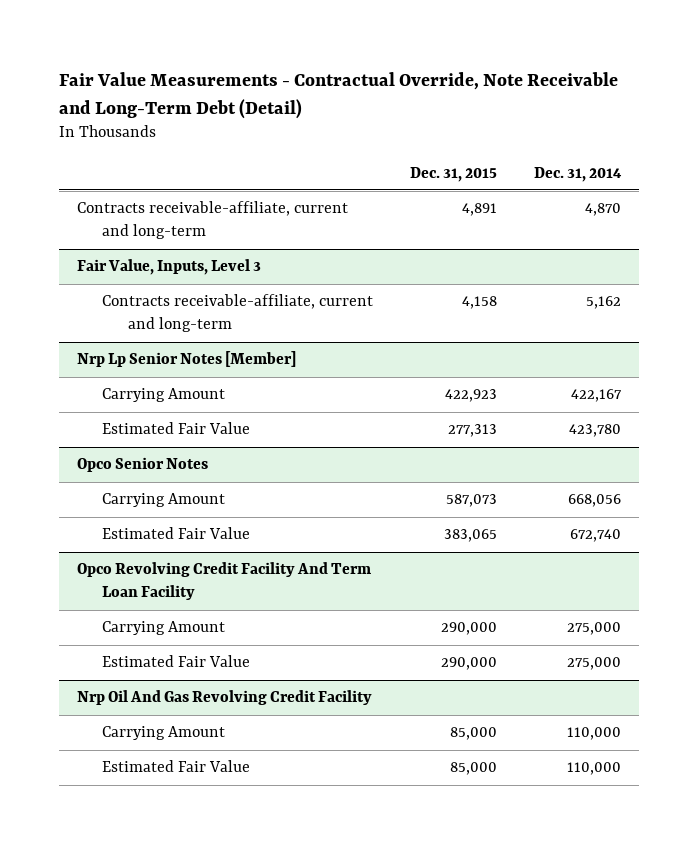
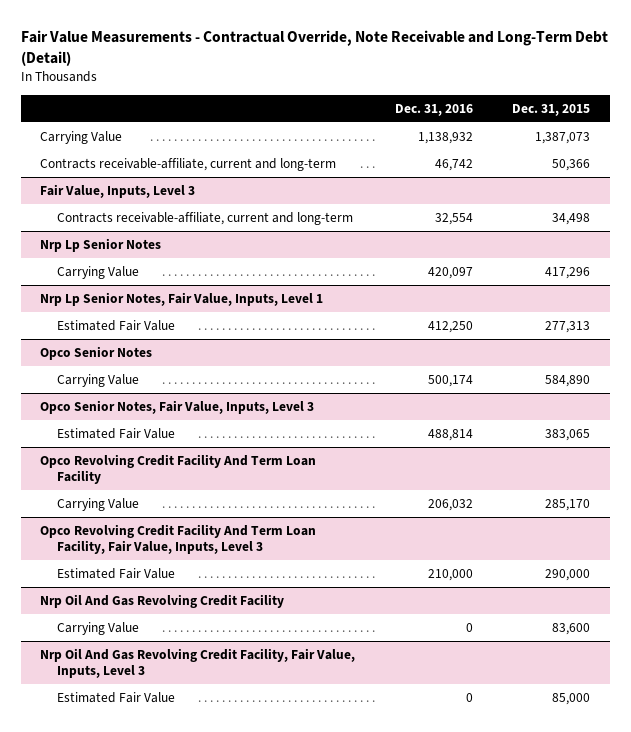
[533,166,622,182] Dec. 31, 2014 -> none
none -> [394,103,473,116] Dec. 31, 2016
none -> [40,130,123,144] Carrying Value
[462,203,498,217] 4,891 -> [552,158,591,171] 50,366
[462,296,498,310] 4,158 -> [552,212,591,225] 34,498
[77,351,297,368] Nrp Lp Senior Notes [Member] -> [40,237,162,252] Nrp Lp Senior Notes
[102,388,226,403] Carrying Amount -> [56,265,139,279] Carrying Value
[445,389,498,403] 422,923 -> [545,266,591,279] 417,296
none -> [40,291,324,306] Nrp Lp Senior Notes, Fair Value, Inputs, Level 1
[102,493,226,508] Carrying Amount -> [56,373,139,387] Carrying Value
[446,494,498,508] 587,073 -> [545,374,591,387] 584,890
none -> [40,399,315,414] Opco Senior Notes, Fair Value, Inputs, Level 3
[102,621,226,636] Carrying Amount -> [56,497,139,511] Carrying Value
[441,622,498,636] 290,000 -> [545,498,591,511] 285,170
none -> [40,523,317,555] Opco Revolving Credit Facility And Term Loan Facility, Fair Value, Inputs, Level 3
[102,726,226,741] Carrying Amount -> [56,621,139,635] Carrying Value
[450,727,498,741] 85,000 -> [552,622,591,635] 83,600
none -> [40,647,356,679] Nrp Oil And Gas Revolving Credit Facility, Fair Value, Inputs, Level 3

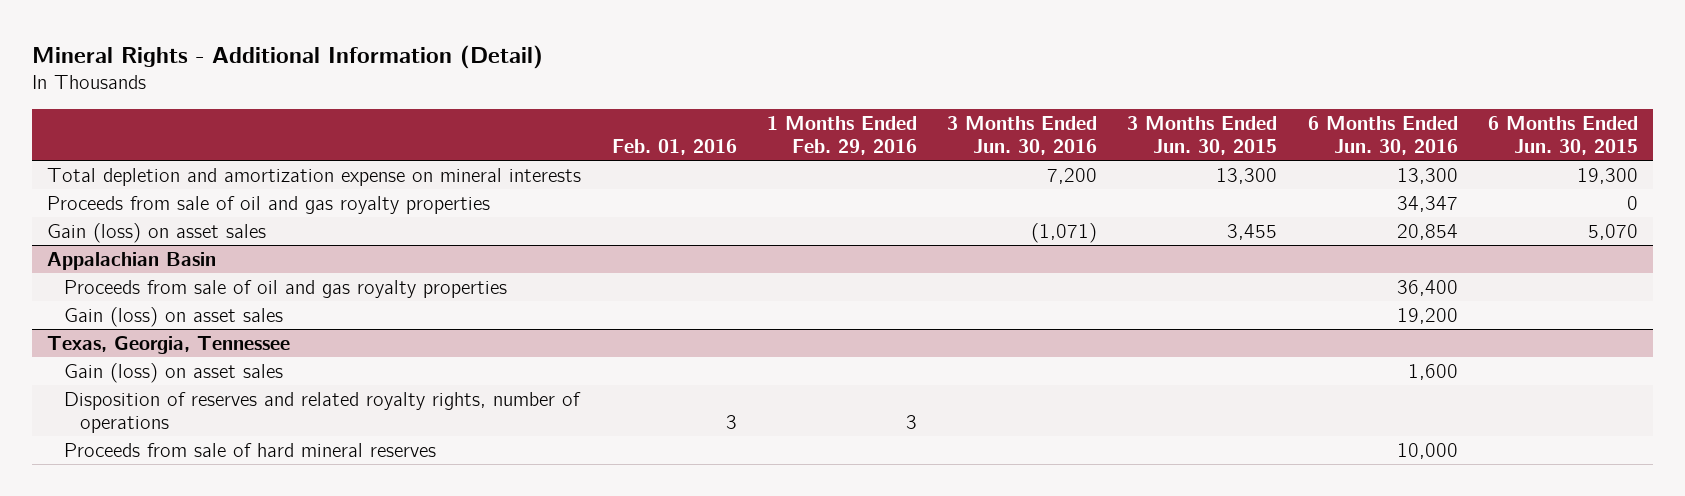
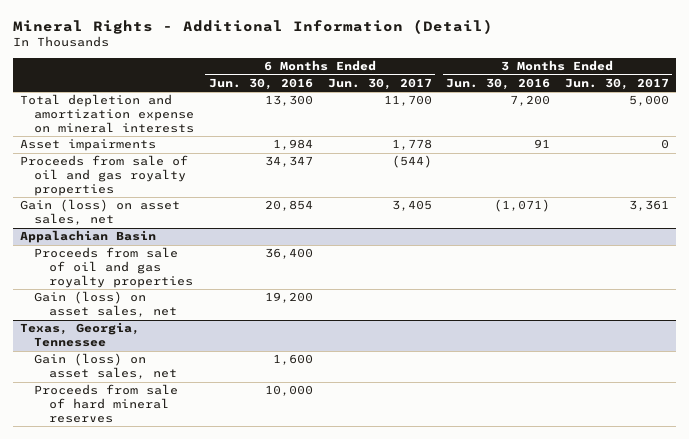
[611,138,737,155] Feb. 01, 2016 -> none
[766,115,917,155] 1 Months Ended Feb. 29, 2016 -> none
[1127,115,1278,155] 3 Months Ended Jun. 30, 2015 -> none
[1488,115,1639,155] 6 Months Ended Jun. 30, 2015 -> none
none -> [327,78,432,91] Jun. 30, 2017
none -> [564,78,669,91] Jun. 30, 2017
none -> [20,139,157,152] Asset impairments
[47,222,267,243] Gain (loss) on asset sales -> [20,199,181,226] Gain (loss) on asset sales, net
[63,306,283,327] Gain (loss) on asset sales -> [34,291,177,318] Gain (loss) on asset sales, net
[63,391,581,433] Disposition of reserves and related royalty rights, number of operations -> none
[63,362,283,383] Gain (loss) on asset sales -> [34,353,177,380] Gain (loss) on asset sales, net

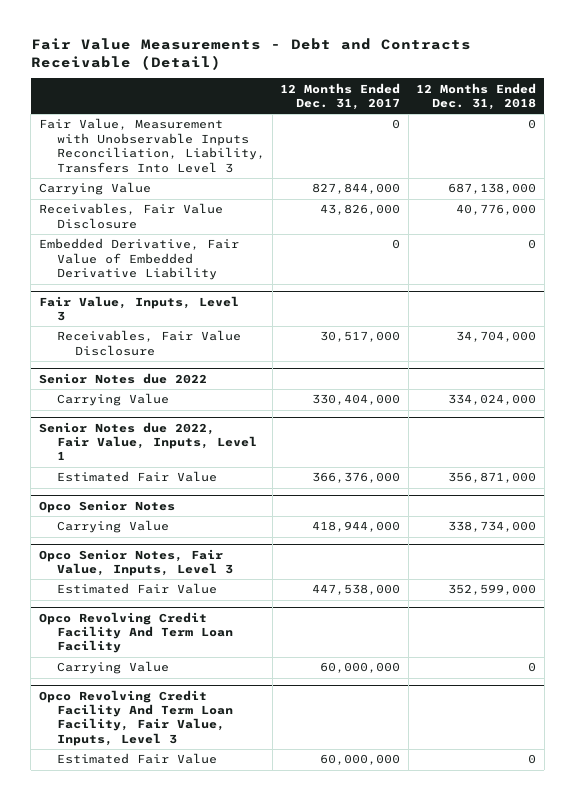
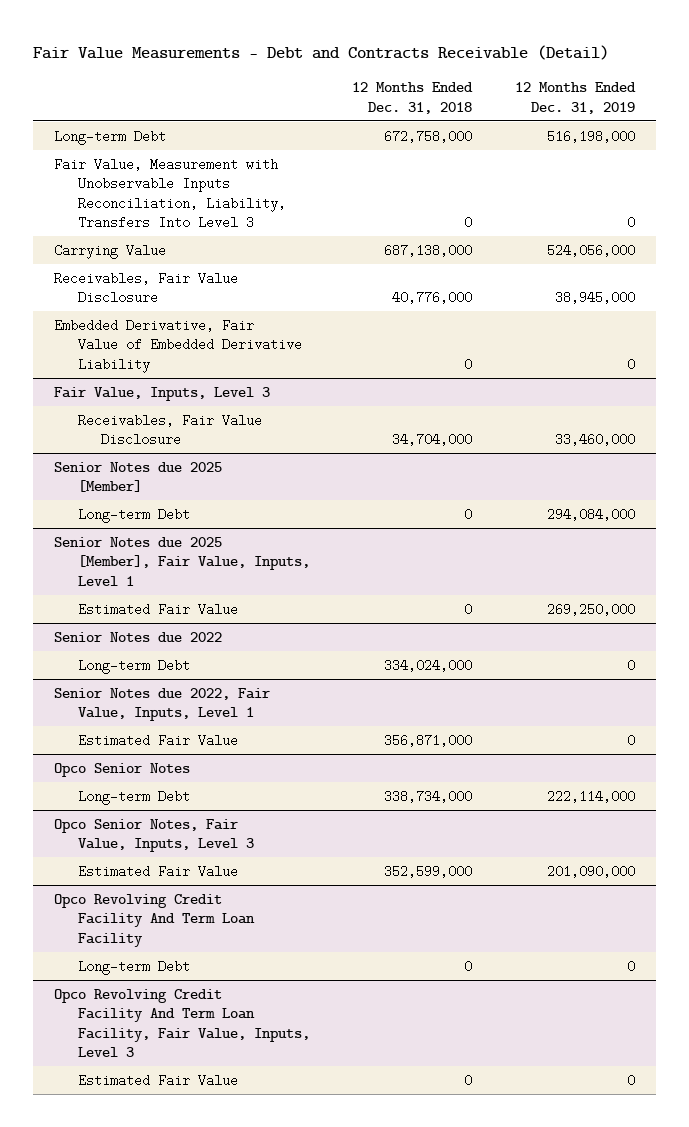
[280,82,401,111] 12 Months Ended Dec. 31, 2017 -> none
none -> [514,82,636,114] 12 Months Ended Dec. 31, 2019
none -> [54,129,167,145] Long-term Debt
none -> [54,461,223,493] Senior Notes due 2025 [Member]
none -> [77,507,190,523] Long-term Debt
none -> [54,536,310,586] Senior Notes due 2025 [Member], Fair Value, Inputs, Level 1
none -> [77,602,238,616] Estimated Fair Value
[56,393,169,407] Carrying Value -> [77,658,190,674] Long-term Debt
[56,520,169,534] Carrying Value -> [77,789,190,805] Long-term Debt
[56,661,169,675] Carrying Value -> none
none -> [77,959,190,975] Long-term Debt

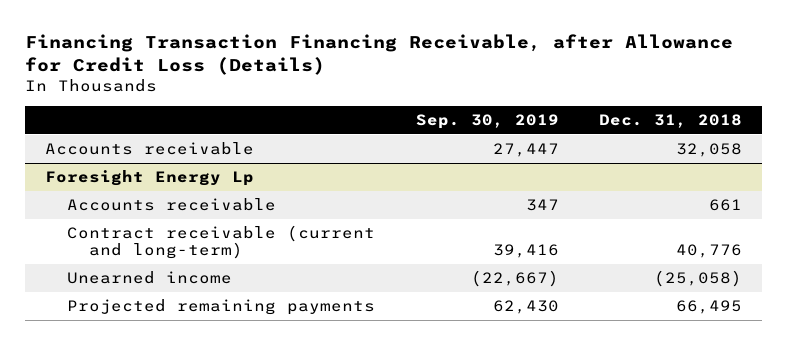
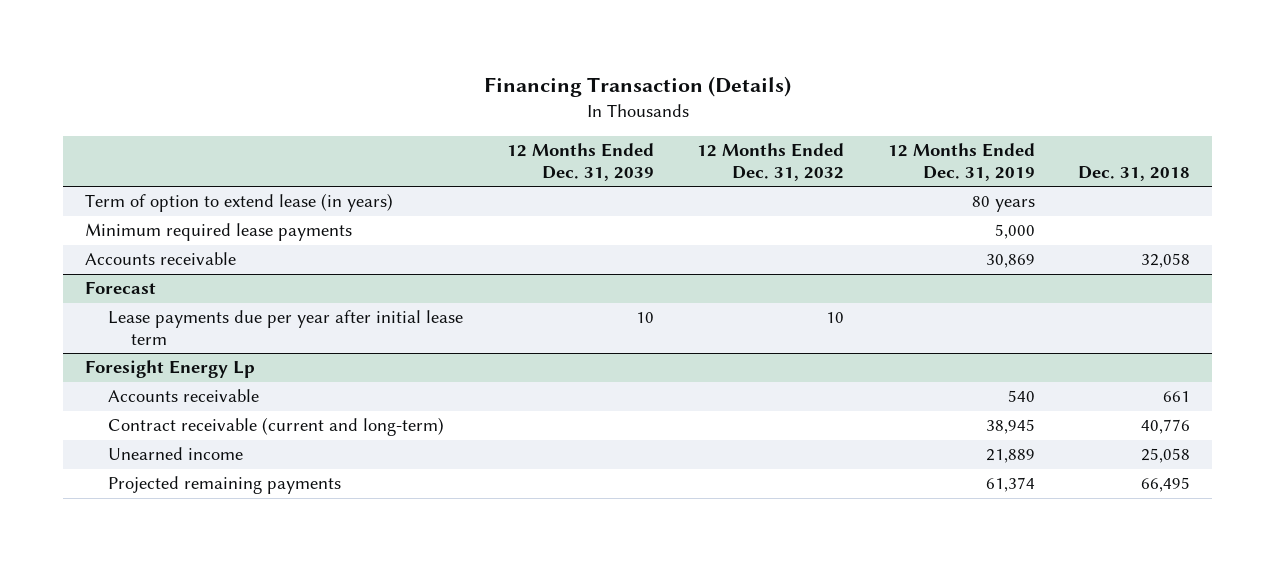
[24,33,733,75] Financing Transaction Financing Receivable, after Allowance for Credit Loss (Details) -> [483,76,791,98] Financing Transaction (Details)
[415,114,559,130] Sep. 30, 2019 -> none
none -> [506,143,654,181] 12 Months Ended Dec. 31, 2039
none -> [697,143,845,181] 12 Months Ended Dec. 31, 2032
none -> [887,143,1035,181] 12 Months Ended Dec. 31, 2019
none -> [85,193,394,213] Term of option to extend lease (in years)
none -> [85,223,353,242] Minimum required lease payments
none -> [85,281,157,295] Forecast
none -> [108,310,464,345] Lease payments due per year after initial lease term
[653,270,742,288] (25,058) -> [1141,448,1191,464] 25,058

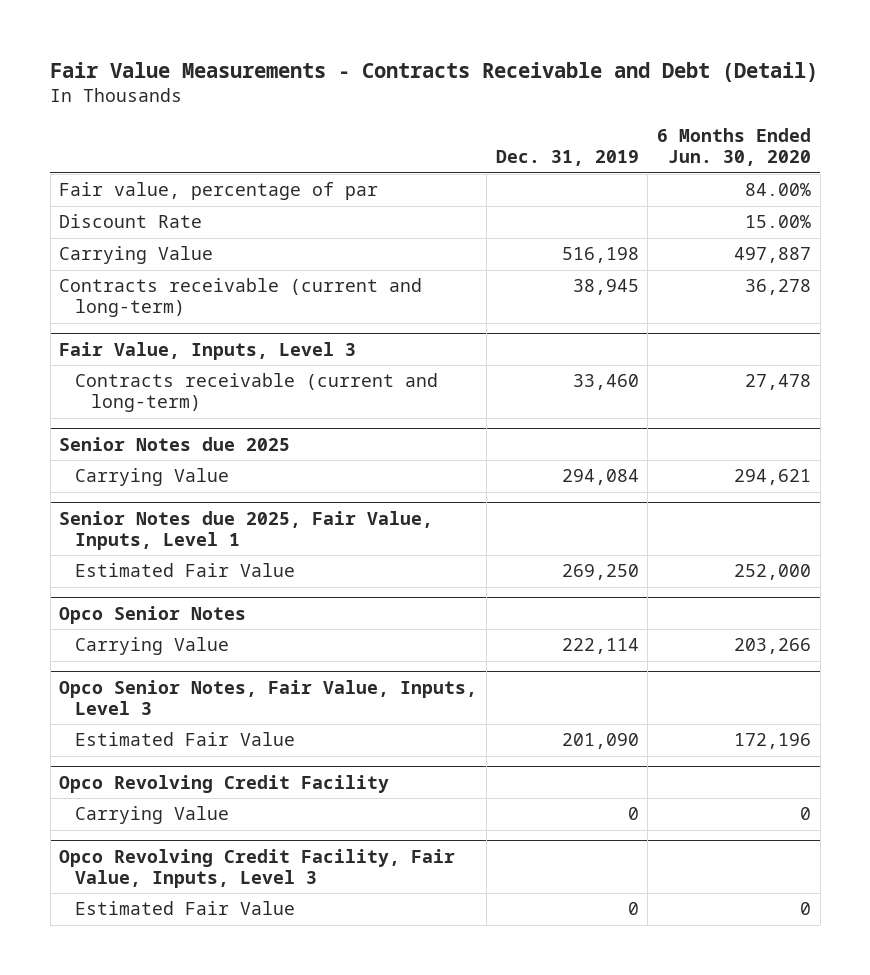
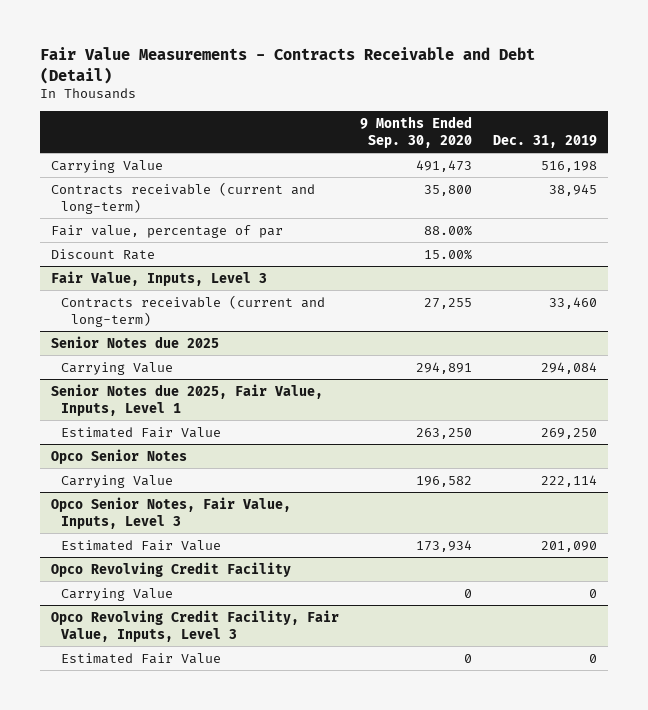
[656,128,811,167] 6 Months Ended Jun. 30, 2020 -> none
none -> [359,115,472,148] 9 Months Ended Sep. 30, 2020
[59,182,379,201] Fair value, percentage of par -> [50,224,283,238] Fair value, percentage of par
[59,214,203,229] Discount Rate -> [50,248,155,260] Discount Rate

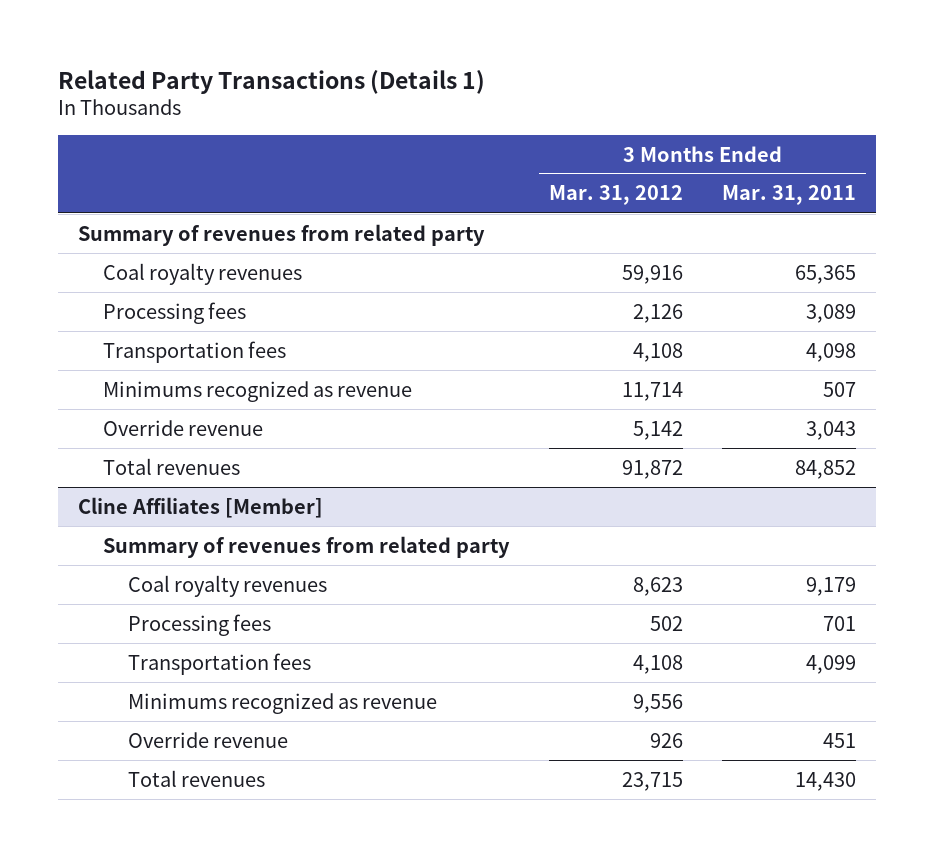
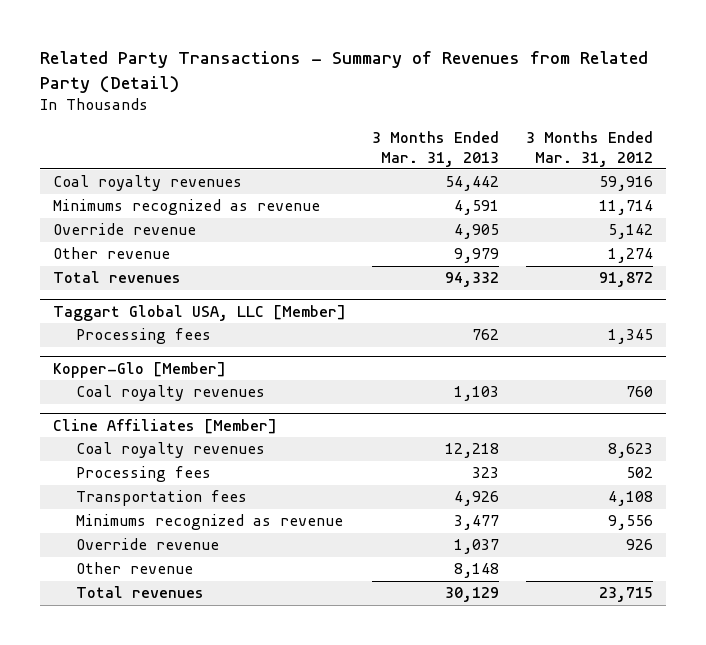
[57,69,485,94] Related Party Transactions (Details 1) -> [39,51,648,93] Related Party Transactions - Summary of Revenues from Related Party (Detail)
[722,185,857,206] Mar. 31, 2011 -> none
none -> [372,131,500,167] 3 Months Ended Mar. 31, 2013
[77,223,485,246] Summary of revenues from related party -> none
[102,301,246,324] Processing fees -> none
[102,340,286,363] Transportation fees -> none
none -> [52,247,170,260] Other revenue
none -> [52,304,346,321] Taggart Global USA, LLC [Member]
none -> [76,328,212,345] Processing fees
none -> [52,361,226,378] Kopper-Glo [Member]
none -> [76,385,266,402] Coal royalty revenues
[102,535,510,558] Summary of revenues from related party -> none
none -> [76,562,194,575] Other revenue

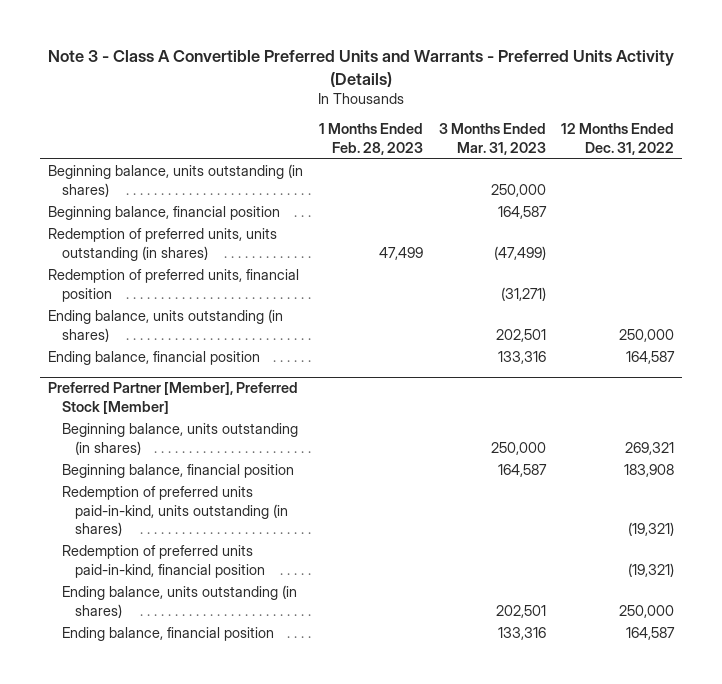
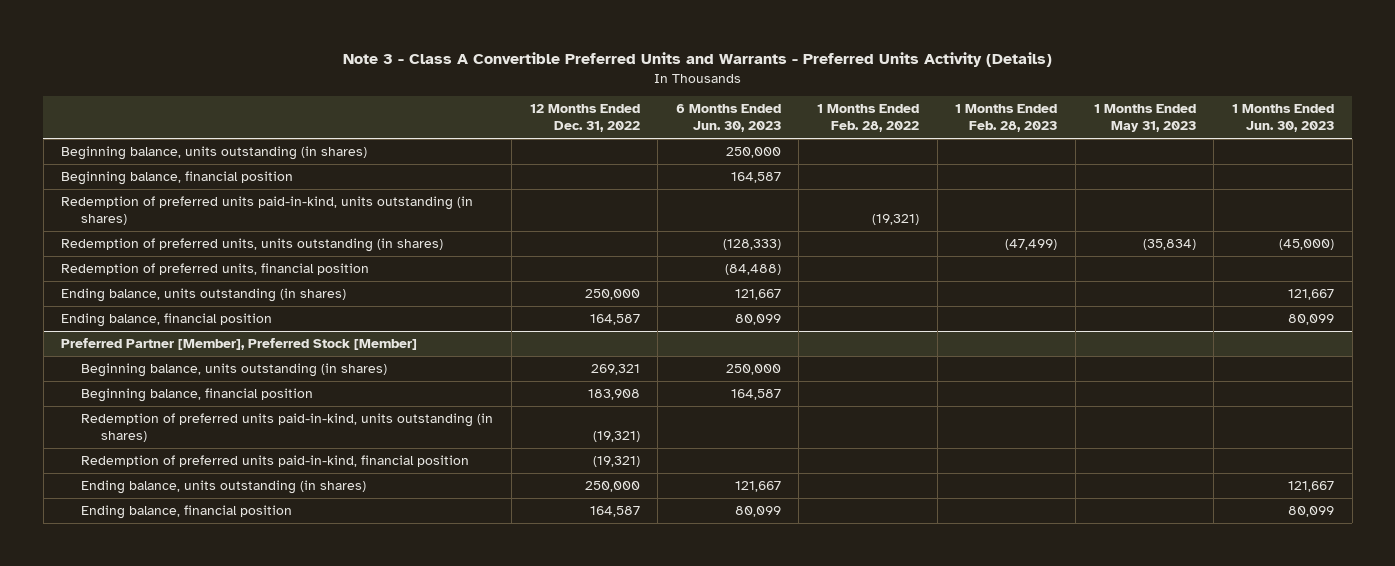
[438,123,546,155] 3 Months Ended Mar. 31, 2023 -> none
none -> [675,104,781,133] 6 Months Ended Jun. 30, 2023
none -> [817,104,920,133] 1 Months Ended Feb. 28, 2022
none -> [1093,104,1196,133] 1 Months Ended May 31, 2023
none -> [1231,104,1334,133] 1 Months Ended Jun. 30, 2023
none -> [61,195,474,226] Redemption of preferred units paid-in-kind, units outstanding (in shares)
[378,246,423,260] 47,499 -> [1005,238,1058,250] (47,499)

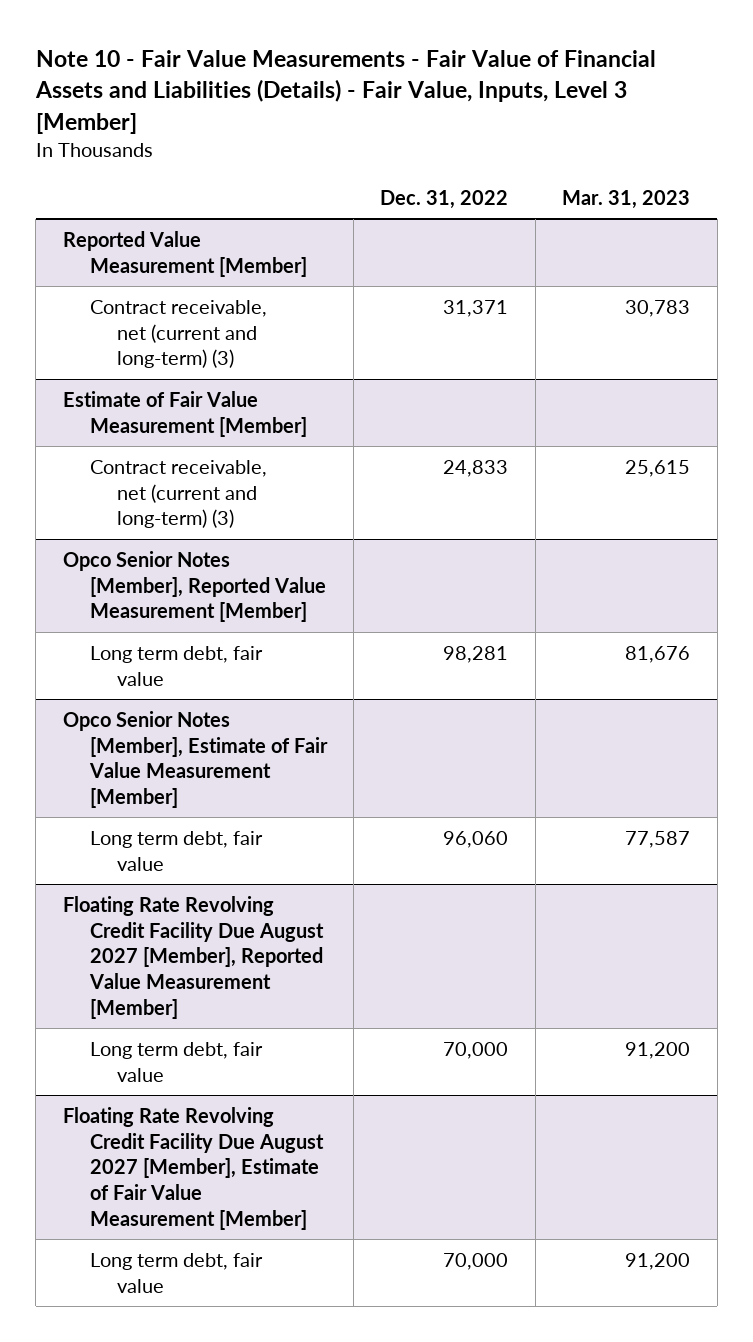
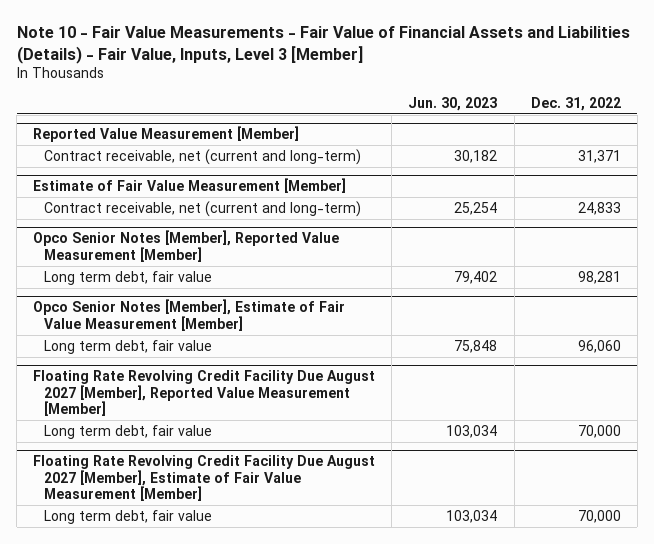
[562,189,691,209] Mar. 31, 2023 -> none
none -> [408,96,498,111] Jun. 30, 2023
[89,299,267,369] Contract receivable, net (current and long-term) (3) -> [43,148,361,165] Contract receivable, net (current and long-term)
[89,459,267,529] Contract receivable, net (current and long-term) (3) -> [43,200,361,217] Contract receivable, net (current and long-term)

